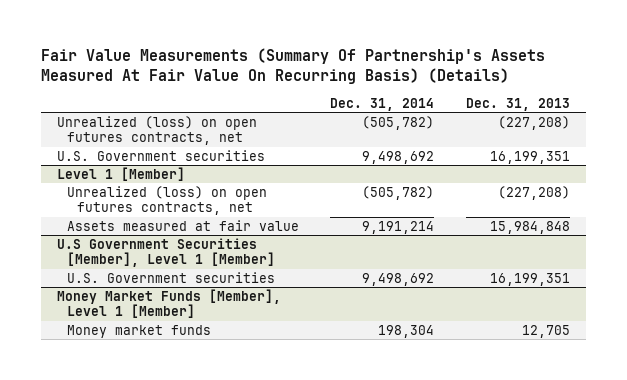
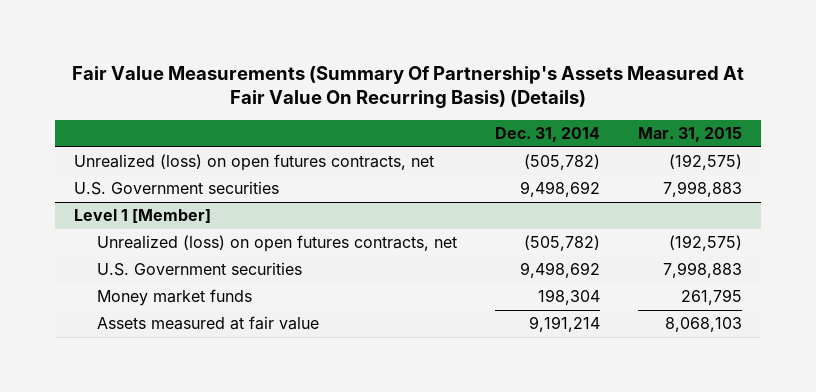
[465,97,570,111] Dec. 31, 2013 -> none
none -> [638,127,743,143] Mar. 31, 2015
[56,237,275,268] U.S Government Securities [Member], Level 1 [Member] -> none
[56,288,281,319] Money Market Funds [Member], Level 1 [Member] -> none
[66,219,299,231] Assets measured at fair value -> [96,316,319,331] Assets measured at fair value

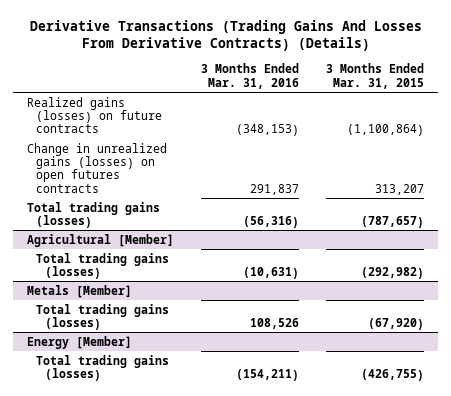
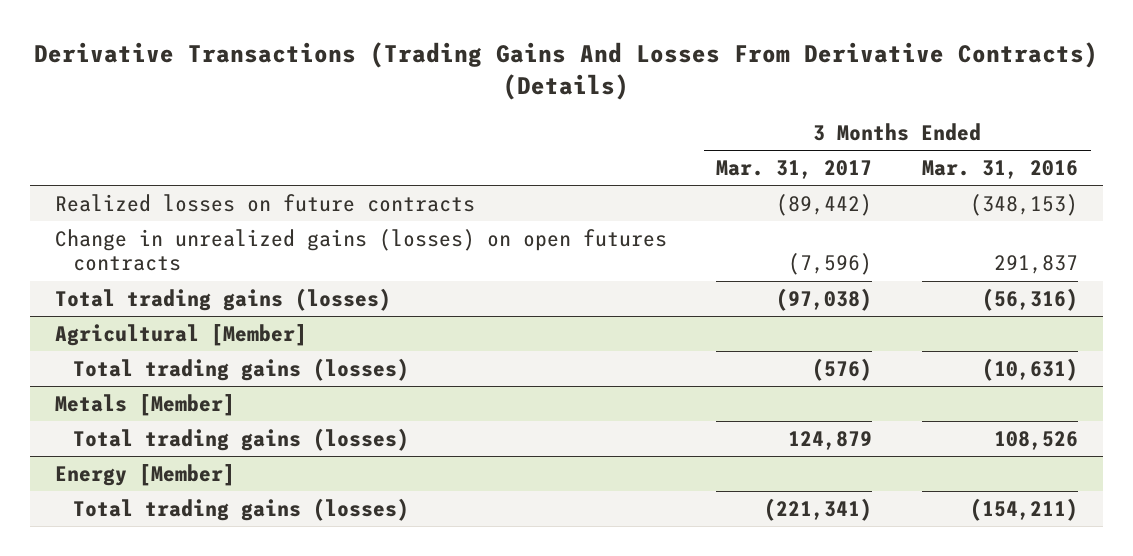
[326,63,425,89] 3 Months Ended Mar. 31, 2015 -> none
none -> [716,159,873,179] Mar. 31, 2017
[26,96,162,134] Realized gains (losses) on future contracts -> [54,193,475,212] Realized losses on future contracts

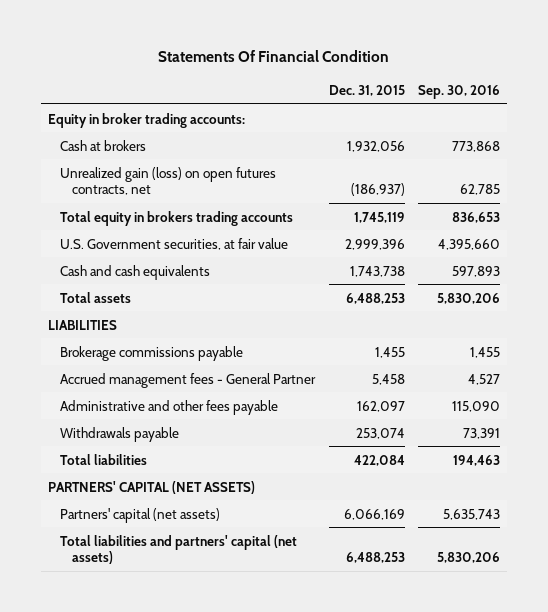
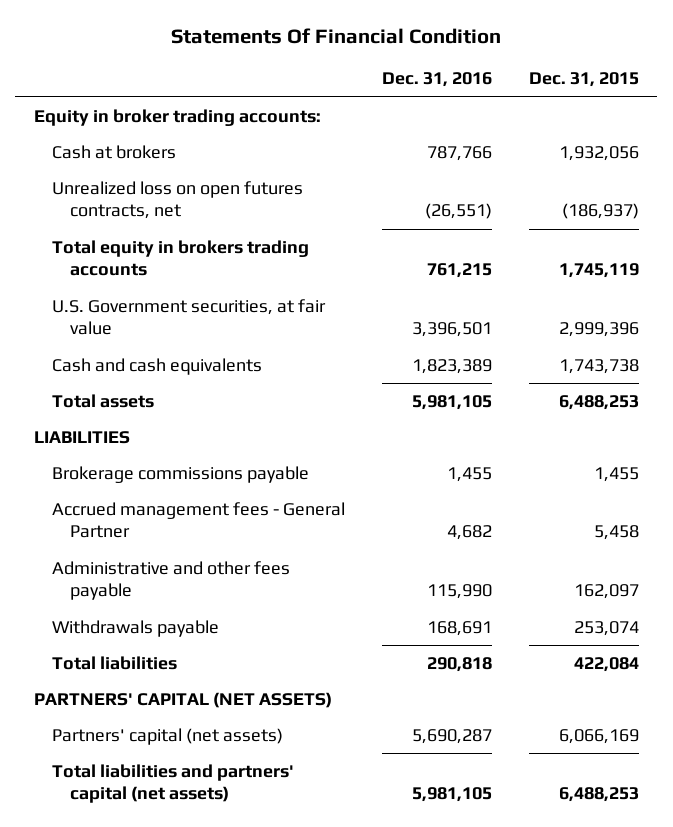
[418,84,501,99] Sep. 30, 2016 -> none
none -> [381,72,492,88] Dec. 31, 2016
[59,166,276,196] Unrealized gain (loss) on open futures contracts, net -> [51,180,303,220] Unrealized loss on open futures contracts, net

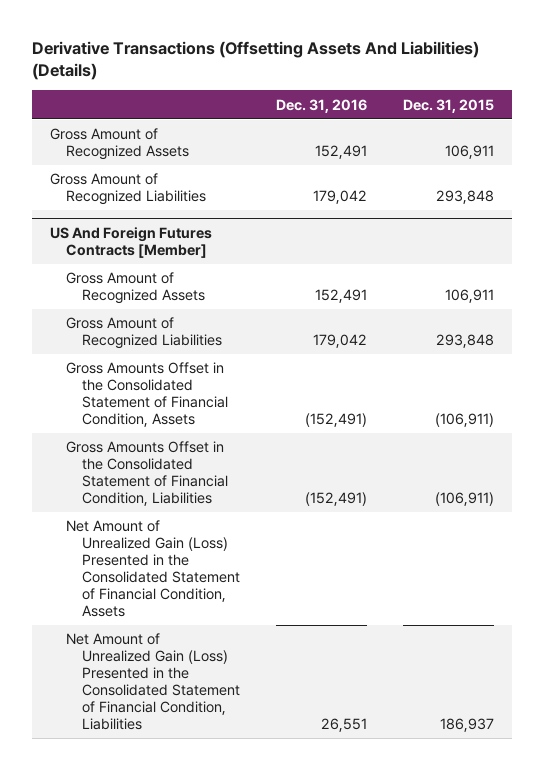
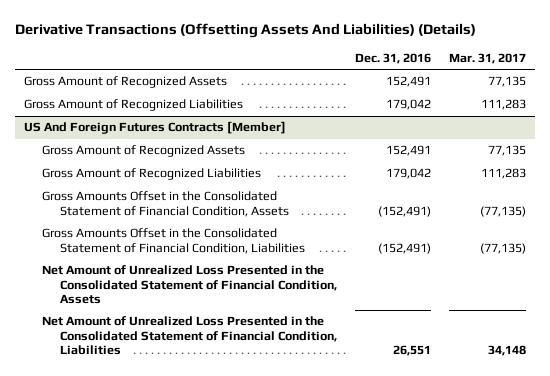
[402,98,494,113] Dec. 31, 2015 -> none
none -> [449,52,527,64] Mar. 31, 2017
[65,520,240,617] Net Amount of Unrealized Gain (Loss) Presented in the Consolidated Statement of Financial Condition, Assets -> [41,265,337,304] Net Amount of Unrealized Loss Presented in the Consolidated Statement of Financial Condition, Assets
[65,633,240,730] Net Amount of Unrealized Gain (Loss) Presented in the Consolidated Statement of Financial Condition, Liabilities -> [41,316,337,355] Net Amount of Unrealized Loss Presented in the Consolidated Statement of Financial Condition, Liabilities

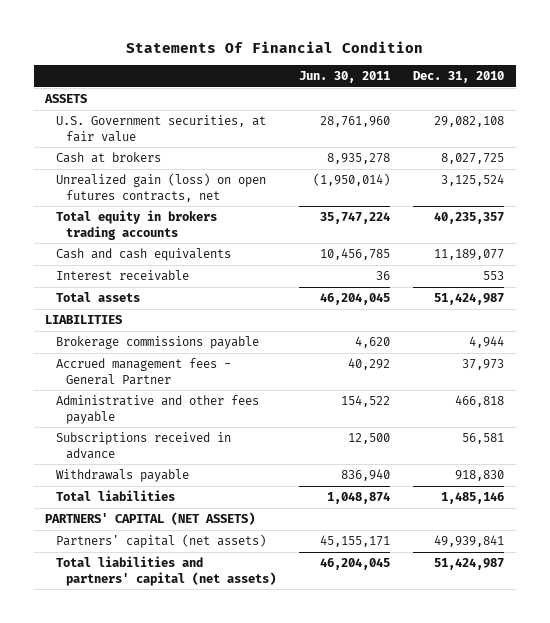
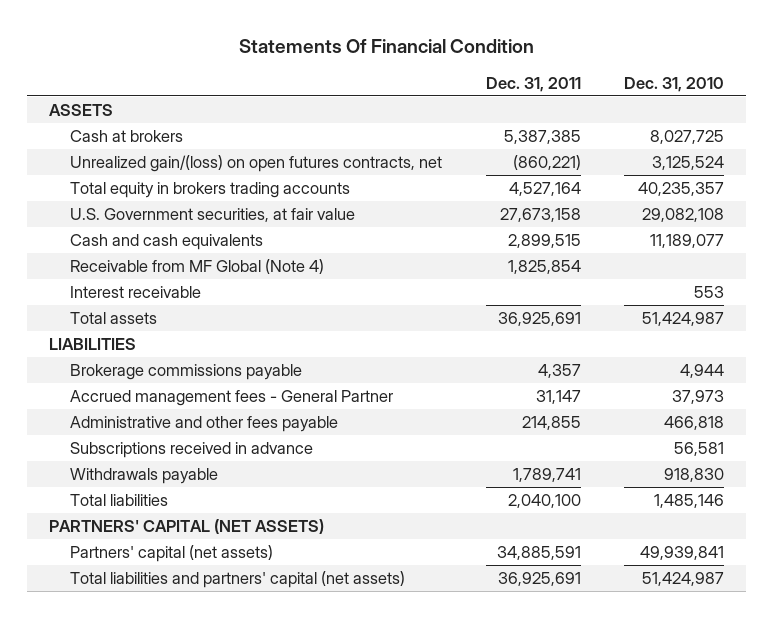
[299,71,391,84] Jun. 30, 2011 -> none
none -> [485,76,581,92] Dec. 31, 2011
[55,173,266,202] Unrealized gain (loss) on open futures contracts, net -> [69,154,442,172] Unrealized gain/(loss) on open futures contracts, net
[55,115,266,142] U.S. Government securities, at fair value -> [69,207,355,222] U.S. Government securities, at fair value
none -> [69,258,324,274] Receivable from MF Global (Note 4)

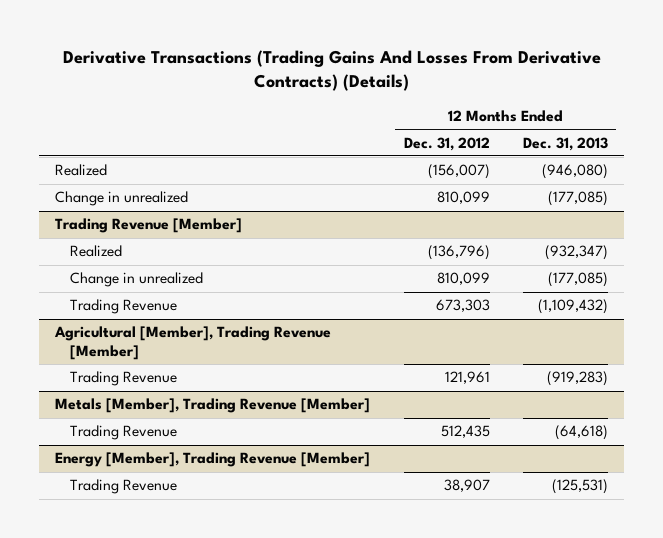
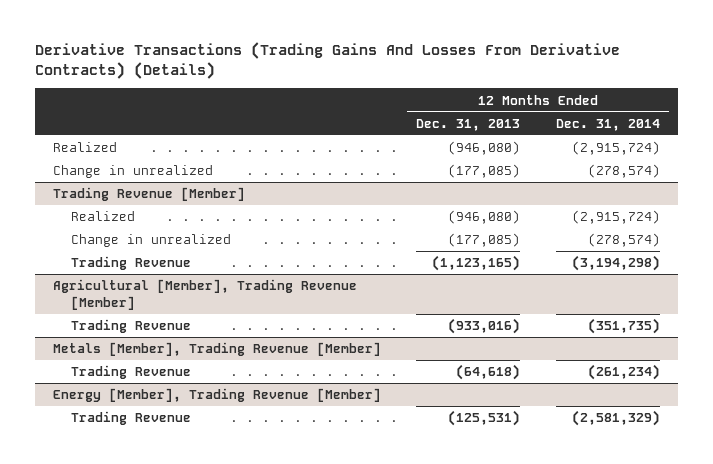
[403,136,490,151] Dec. 31, 2012 -> none
none -> [556,118,661,131] Dec. 31, 2014
[544,245,608,261] (932,347) -> [448,210,521,225] (946,080)
[537,299,608,315] (1,109,432) -> [432,255,521,272] (1,123,165)
[546,371,608,387] (919,283) -> [448,318,521,335] (933,016)

